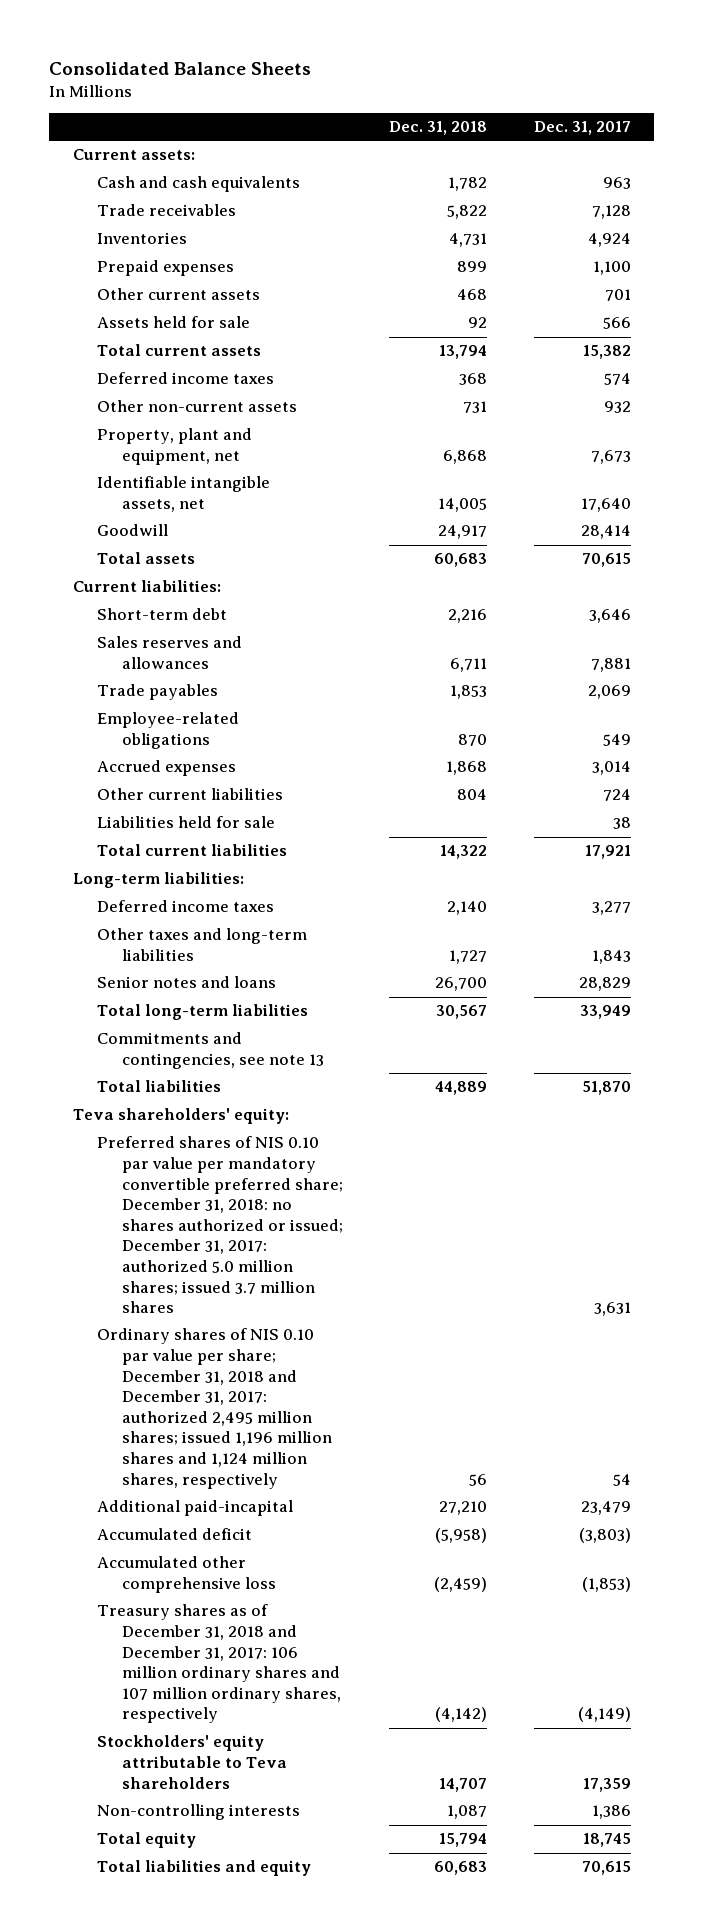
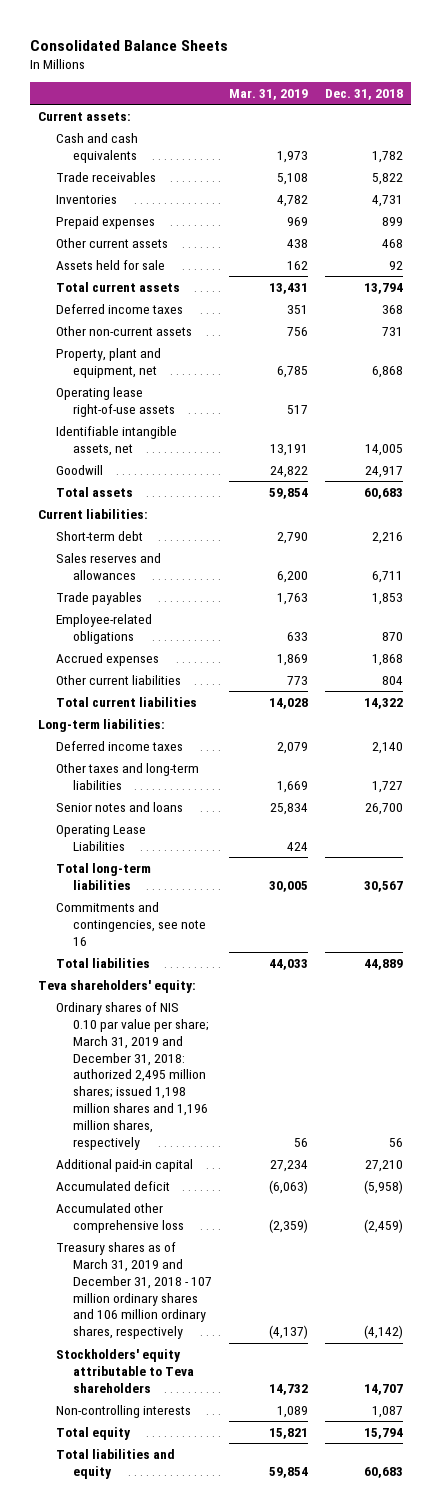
[534,121,632,136] Dec. 31, 2017 -> none
none -> [229,89,309,101] Mar. 31, 2019
none -> [55,386,176,417] Operating lease right-of-use assets
[97,816,276,829] Liabilities held for sale -> none
none -> [55,824,146,851] Operating Lease Liabilities
[97,1032,324,1069] Commitments and contingencies, see note 13 -> [55,901,207,946] Commitments and contingencies, see note 16
[97,1136,343,1314] Preferred shares of NIS 0.10 par value per mandatory convertible preferred share; December 31, 2018: no shares authorized or issued; December 31, 2017: authorized 5.0 million shares; issued 3.7 million shares -> none
[97,1328,332,1489] Ordinary shares of NIS 0.10 par value per share; December 31, 2018 and December 31, 2017: authorized 2,495 million shares; issued 1,196 million shares and 1,124 million shares, respectively -> [55,1001,210,1151] Ordinary shares of NIS 0.10 par value per share; March 31, 2019 and December 31, 2018: authorized 2,495 million shares; issued 1,198 million shares and 1,196 million shares, respectively
[97,1500,294,1517] Additional paid-incapital -> [55,1158,193,1172] Additional paid-in capital
[97,1604,341,1724] Treasury shares as of December 31, 2018 and December 31, 2017: 106 million ordinary shares and 107 million ordinary shares, respectively -> [55,1241,213,1340] Treasury shares as of March 31, 2019 and December 31, 2018 - 107 million ordinary shares and 106 million ordinary shares, respectively

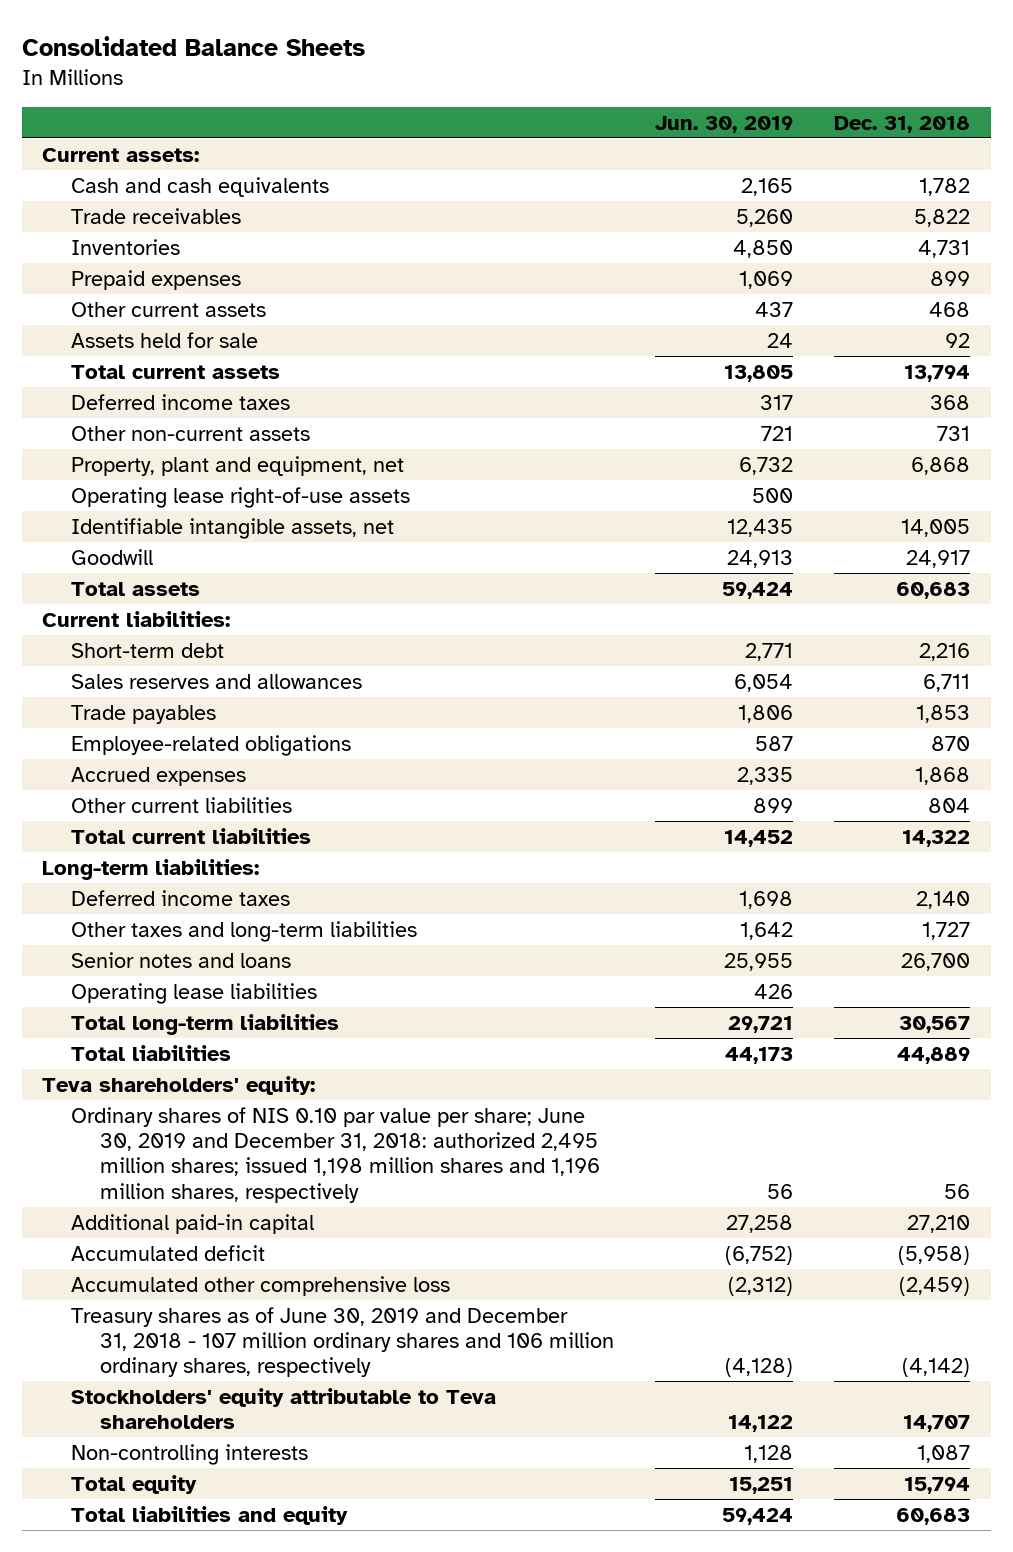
[229,89,309,101] Mar. 31, 2019 -> none
none -> [654,115,793,133] Jun. 30, 2019
[55,824,146,851] Operating Lease Liabilities -> [70,982,317,1004] Operating lease liabilities
[55,901,207,946] Commitments and contingencies, see note 16 -> none
[55,1001,210,1151] Ordinary shares of NIS 0.10 par value per share; March 31, 2019 and December 31, 2018: authorized 2,495 million shares; issued 1,198 million shares and 1,196 million shares, respectively -> [70,1106,600,1203] Ordinary shares of NIS 0.10 par value per share; June 30, 2019 and December 31, 2018: authorized 2,495 million shares; issued 1,198 million shares and 1,196 million shares, respectively
[55,1241,213,1340] Treasury shares as of March 31, 2019 and December 31, 2018 - 107 million ordinary shares and 106 million ordinary shares, respectively -> [70,1306,614,1378] Treasury shares as of June 30, 2019 and December 31, 2018 - 107 million ordinary shares and 106 million ordinary shares, respectively

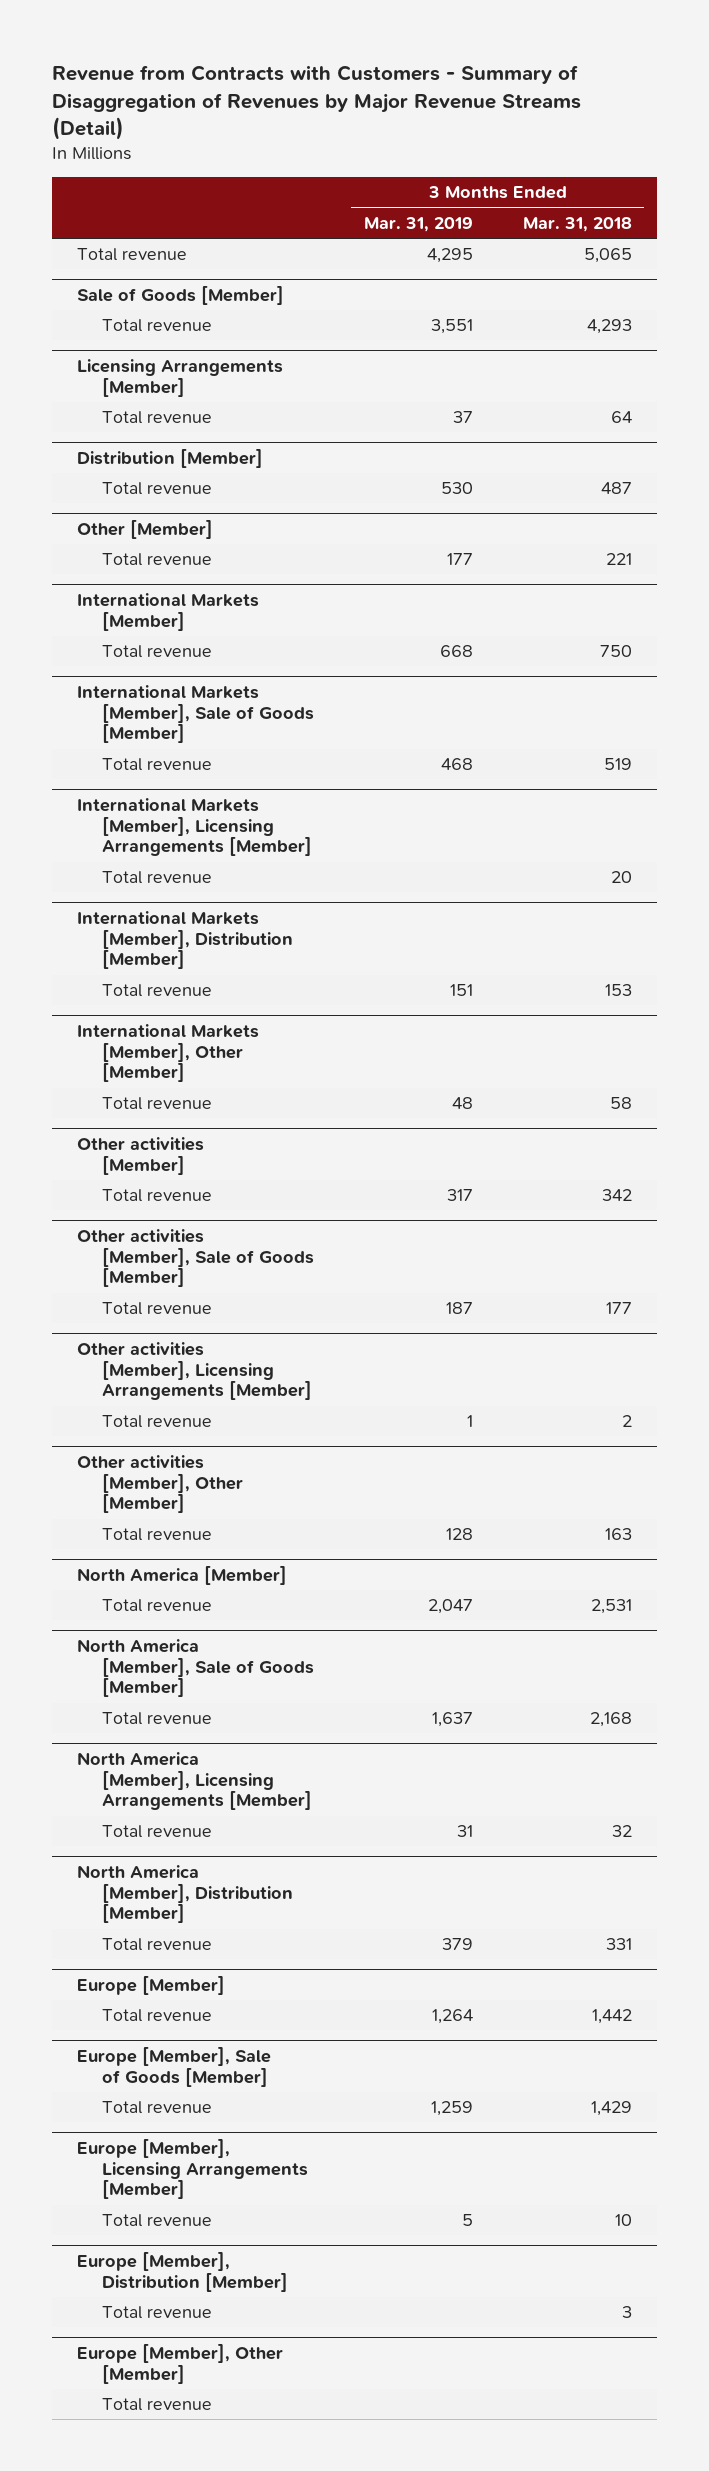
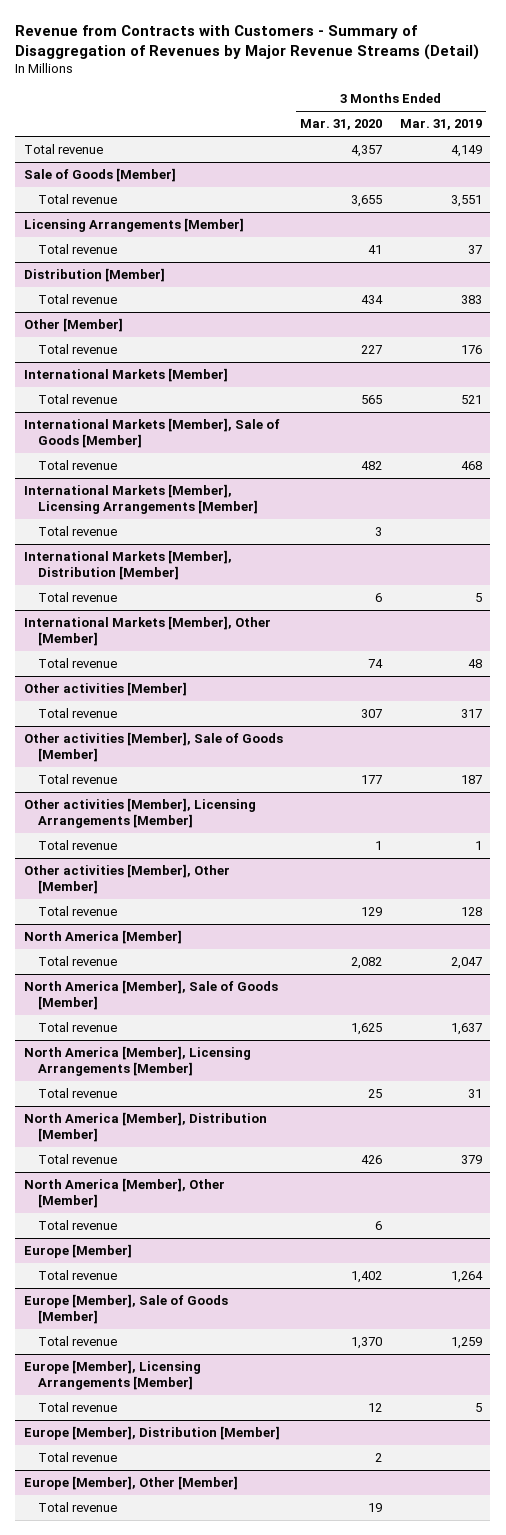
[522,216,632,232] Mar. 31, 2018 -> none
none -> [300,119,383,131] Mar. 31, 2020
[426,248,473,264] 4,295 -> [450,145,482,158] 4,149
[440,482,473,495] 530 -> [460,295,482,305] 383
[446,553,473,566] 177 -> [460,345,482,355] 176
[439,645,473,658] 668 -> [460,395,482,405] 521
[449,984,473,997] 151 -> [474,593,482,603] 5
none -> [24,1178,226,1209] North America [Member], Other [Member]
none -> [37,1220,117,1231] Total revenue

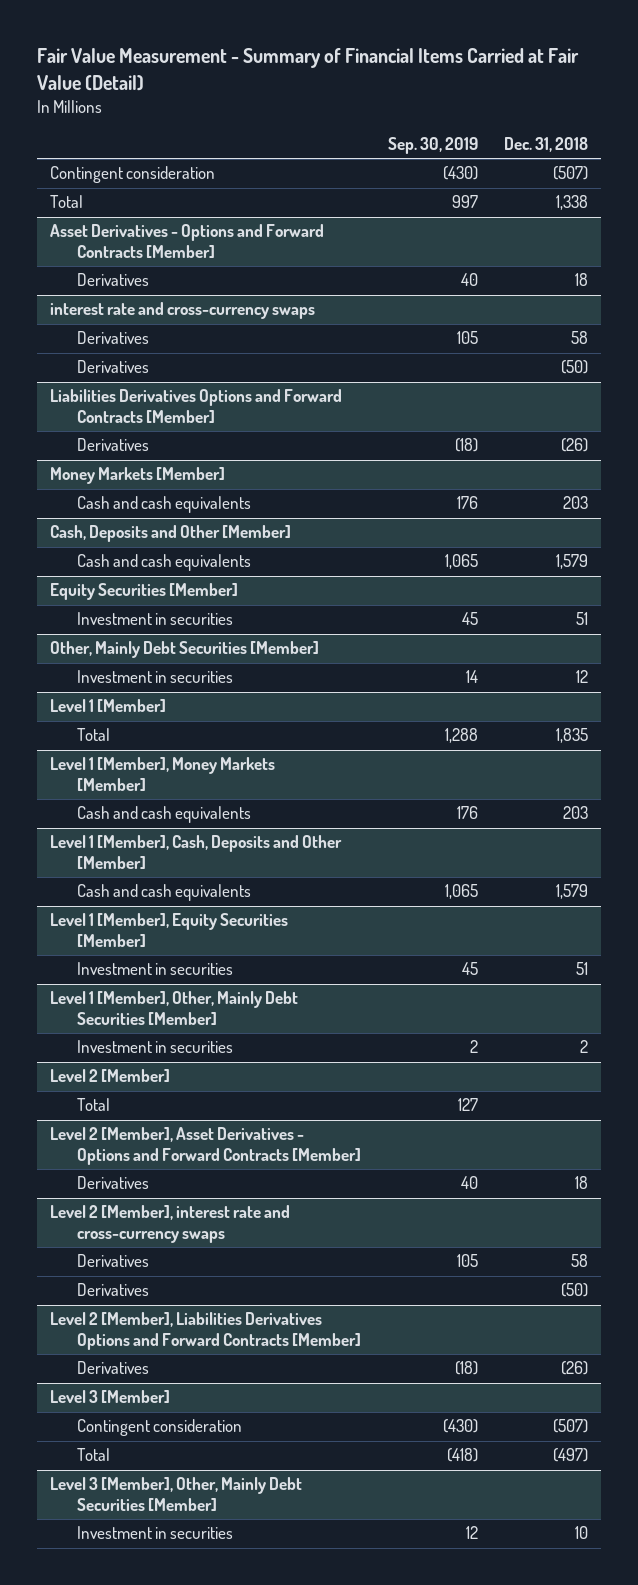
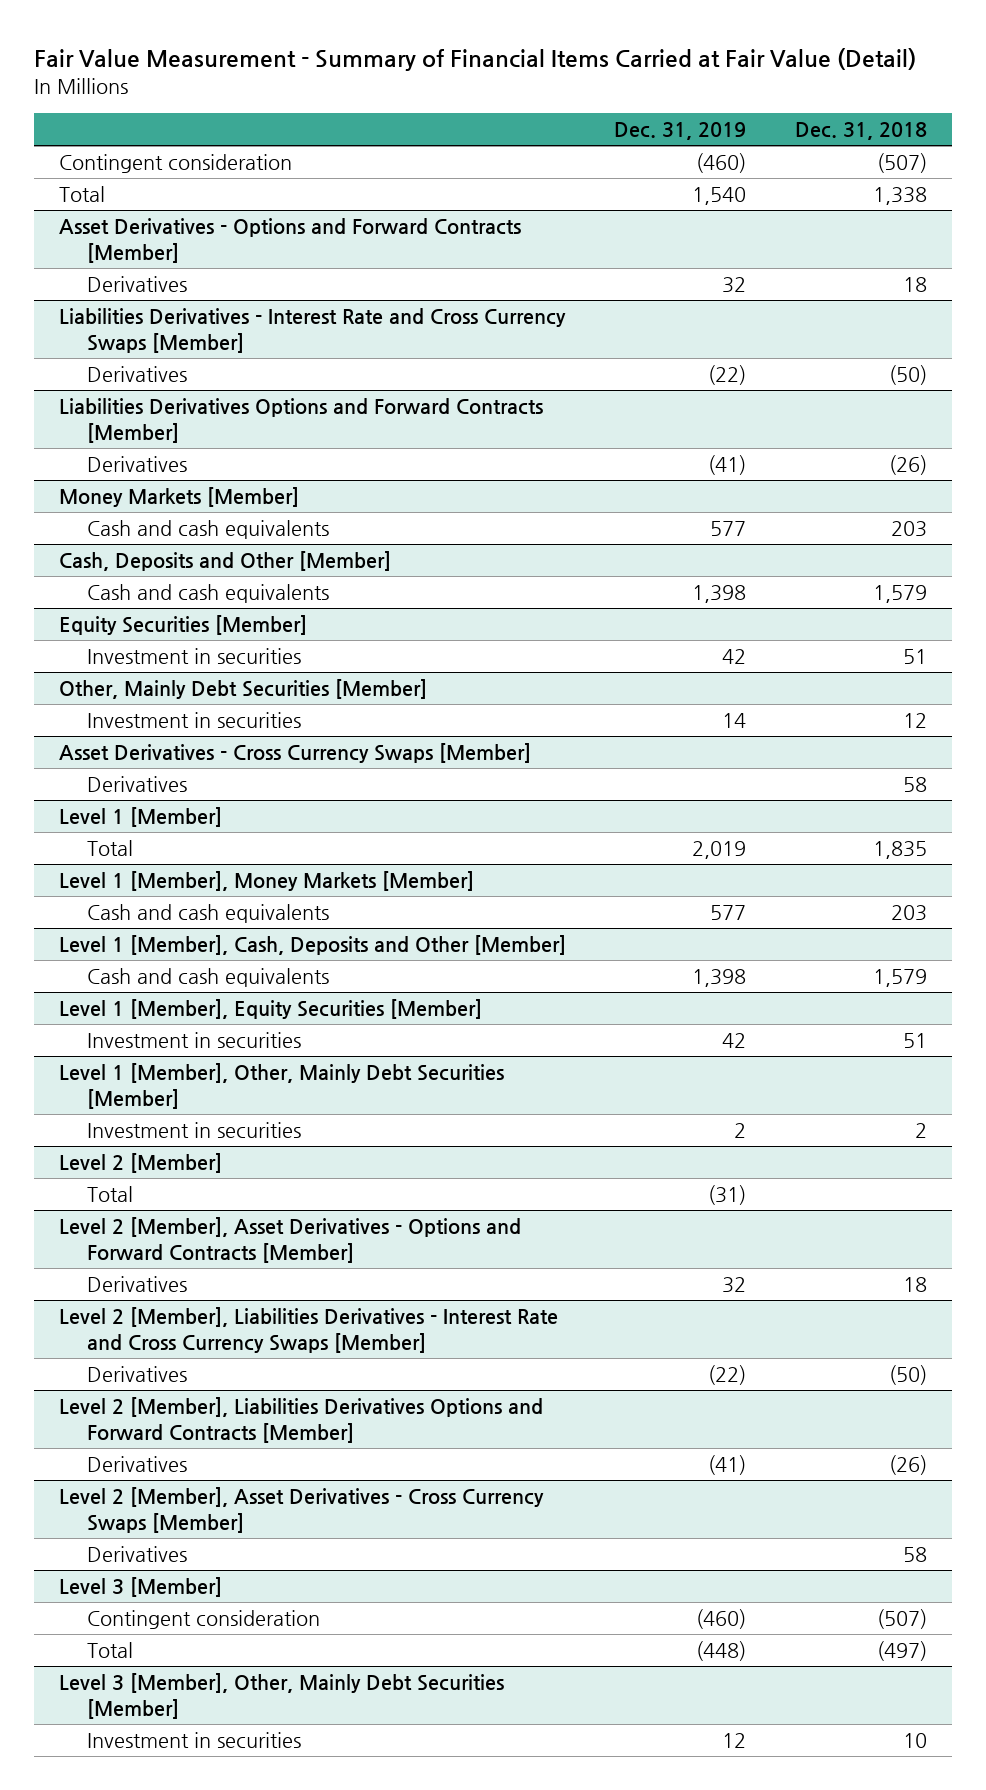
[387,137,478,155] Sep. 30, 2019 -> none
none -> [614,122,747,141] Dec. 31, 2019
[77,331,150,345] Derivatives -> none
[49,302,315,320] interest rate and cross-currency swaps -> [58,308,566,354] Liabilities Derivatives - Interest Rate and Cross Currency Swaps [Member]
none -> [58,743,531,764] Asset Derivatives - Cross Currency Swaps [Member]
none -> [86,776,187,793] Derivatives
[77,1254,150,1268] Derivatives -> none
[49,1205,290,1243] Level 2 [Member], interest rate and cross-currency swaps -> [58,1307,558,1354] Level 2 [Member], Liabilities Derivatives - Interest Rate and Cross Currency Swaps [Member]
none -> [58,1487,544,1534] Level 2 [Member], Asset Derivatives - Cross Currency Swaps [Member]
none -> [86,1546,187,1563] Derivatives

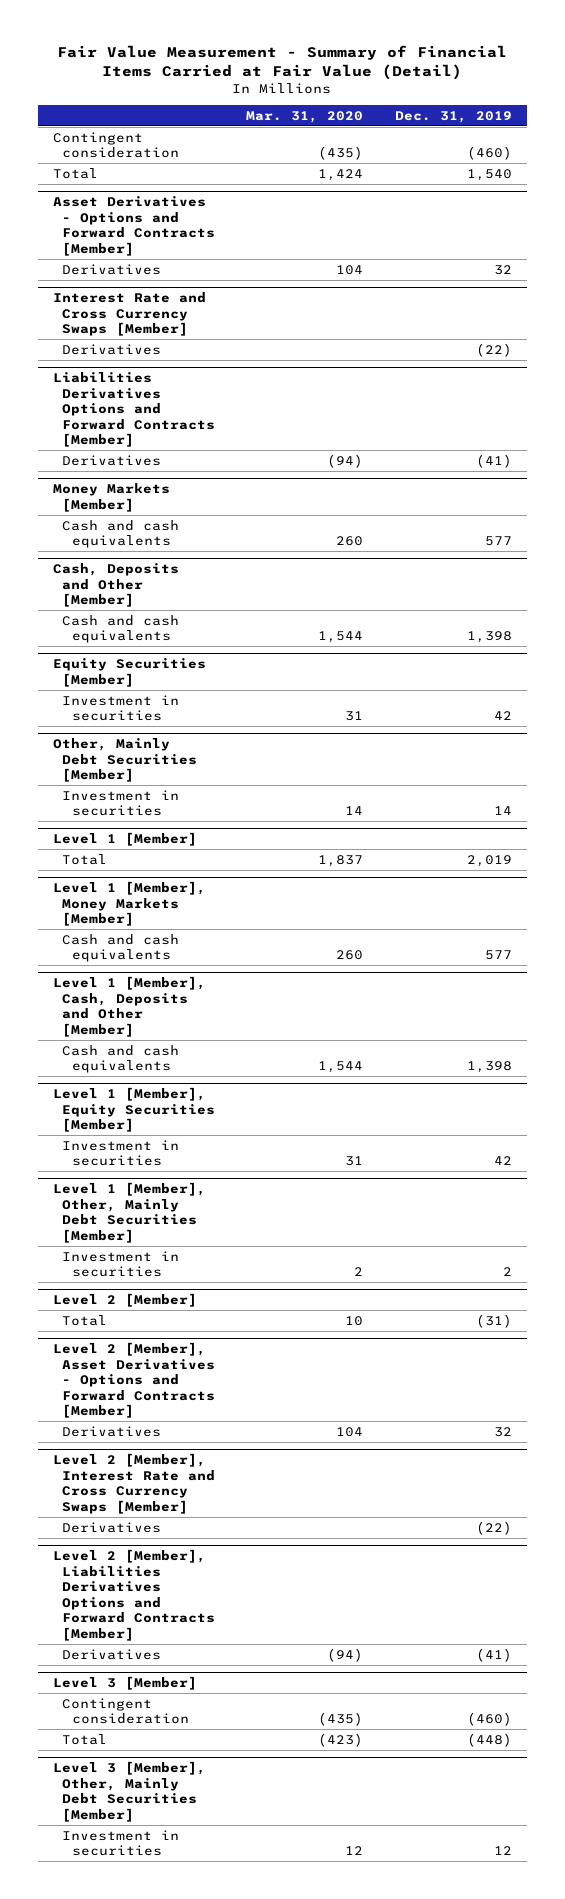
[795,122,928,141] Dec. 31, 2018 -> none
none -> [246,110,364,123] Mar. 31, 2020
[58,308,566,354] Liabilities Derivatives - Interest Rate and Cross Currency Swaps [Member] -> [53,292,207,337] Interest Rate and Cross Currency Swaps [Member]
[58,743,531,764] Asset Derivatives - Cross Currency Swaps [Member] -> none
[86,776,187,793] Derivatives -> none
[58,1307,558,1354] Level 2 [Member], Liabilities Derivatives - Interest Rate and Cross Currency Swaps [Member] -> [53,1453,216,1514] Level 2 [Member], Interest Rate and Cross Currency Swaps [Member]
[58,1487,544,1534] Level 2 [Member], Asset Derivatives - Cross Currency Swaps [Member] -> none
[86,1546,187,1563] Derivatives -> none

